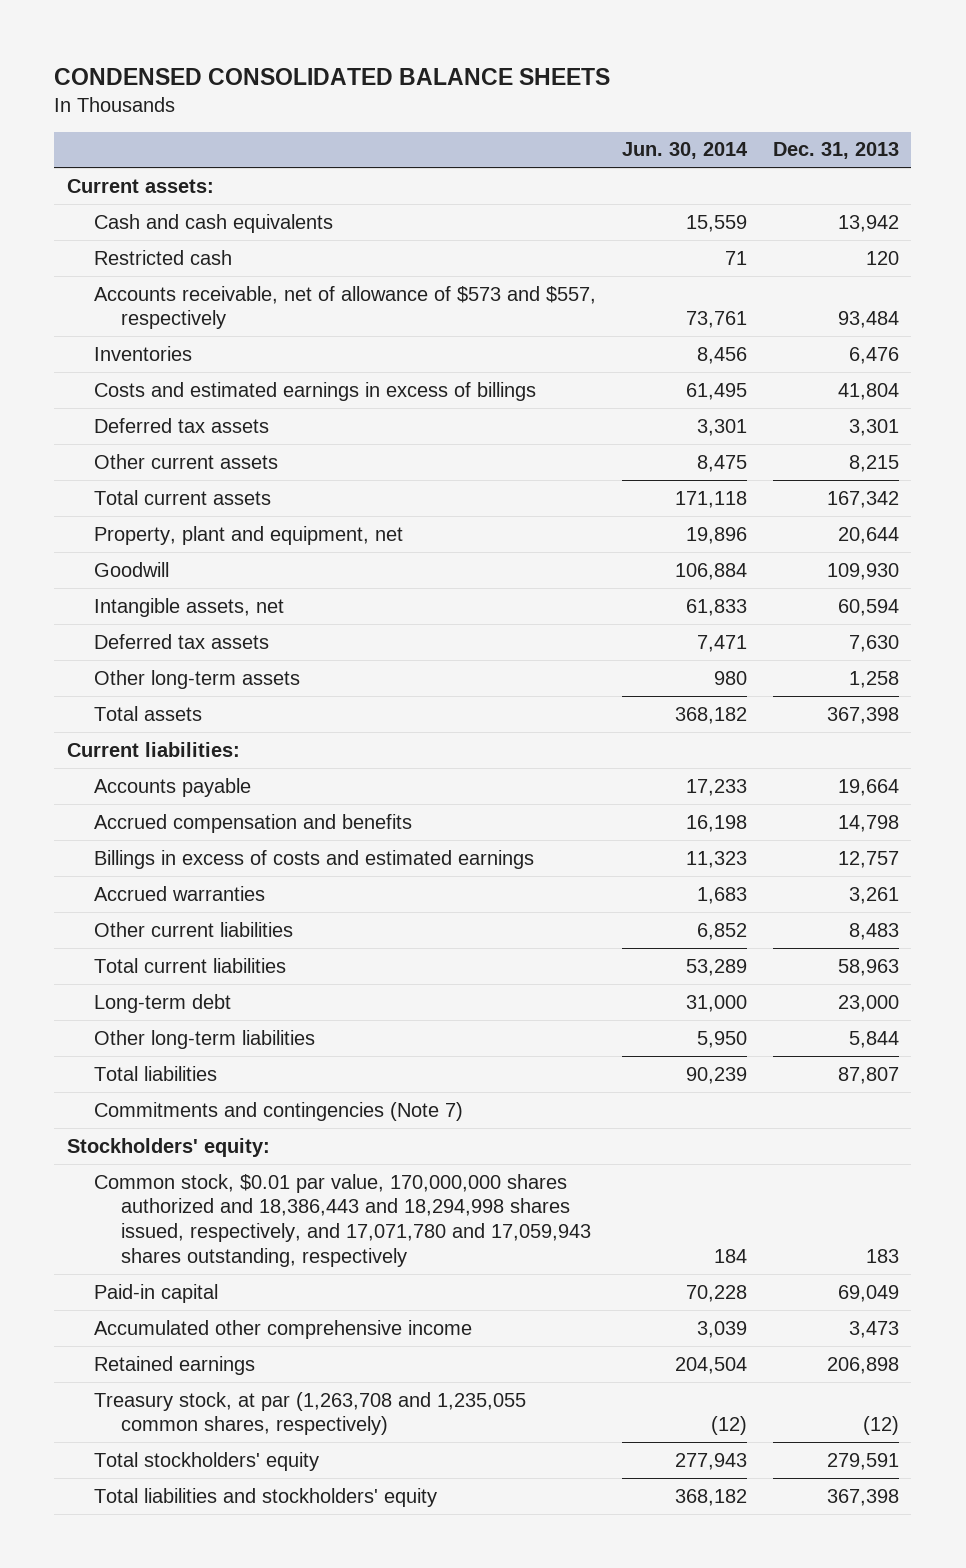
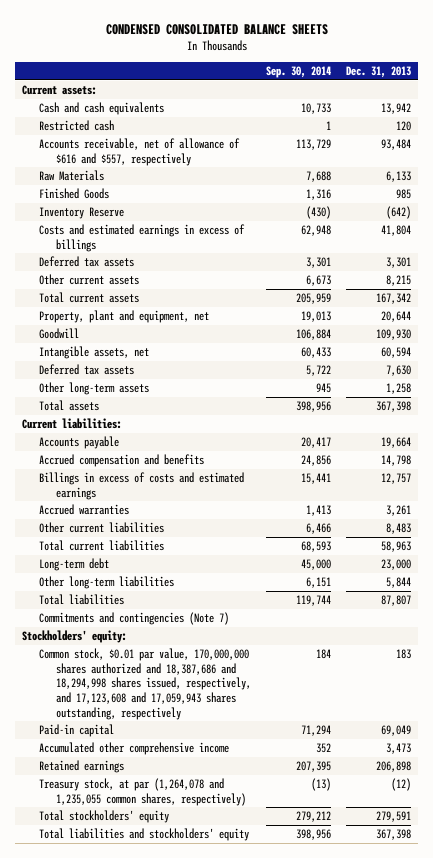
[621,142,748,160] Jun. 30, 2014 -> none
none -> [266,65,332,78] Sep. 30, 2014
[94,345,193,361] Inventories -> none
[94,285,597,330] Accounts receivable, net of allowance of $573 and $557, respectively -> [39,138,241,166] Accounts receivable, net of allowance of $616 and $557, respectively
none -> [39,170,105,182] Raw Materials
none -> [39,188,110,200] Finished Goods
none -> [39,207,125,220] Inventory Reserve
[94,1173,592,1268] Common stock, $0.01 par value, 170,000,000 shares authorized and 18,386,443 and 18,294,998 shares issued, respectively, and 17,071,780 and 17,059,943 shares outstanding, respectively -> [39,648,252,720] Common stock, $0.01 par value, 170,000,000 shares authorized and 18,387,686 and 18,294,998 shares issued, respectively, and 17,123,608 and 17,059,943 shares outstanding, respectively
[94,1391,527,1436] Treasury stock, at par (1,263,708 and 1,235,055 common shares, respectively) -> [39,778,247,806] Treasury stock, at par (1,264,078 and 1,235,055 common shares, respectively)

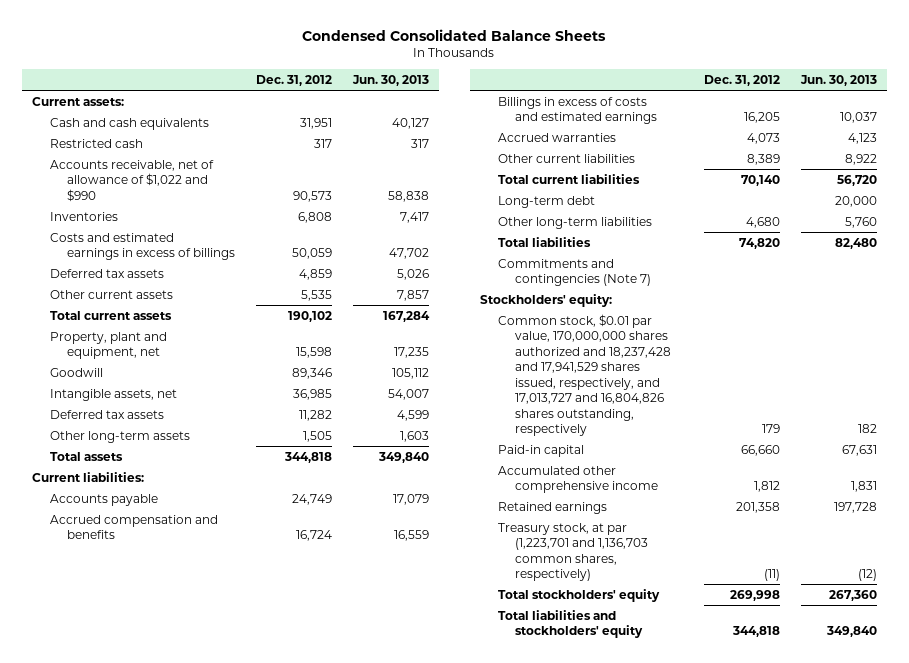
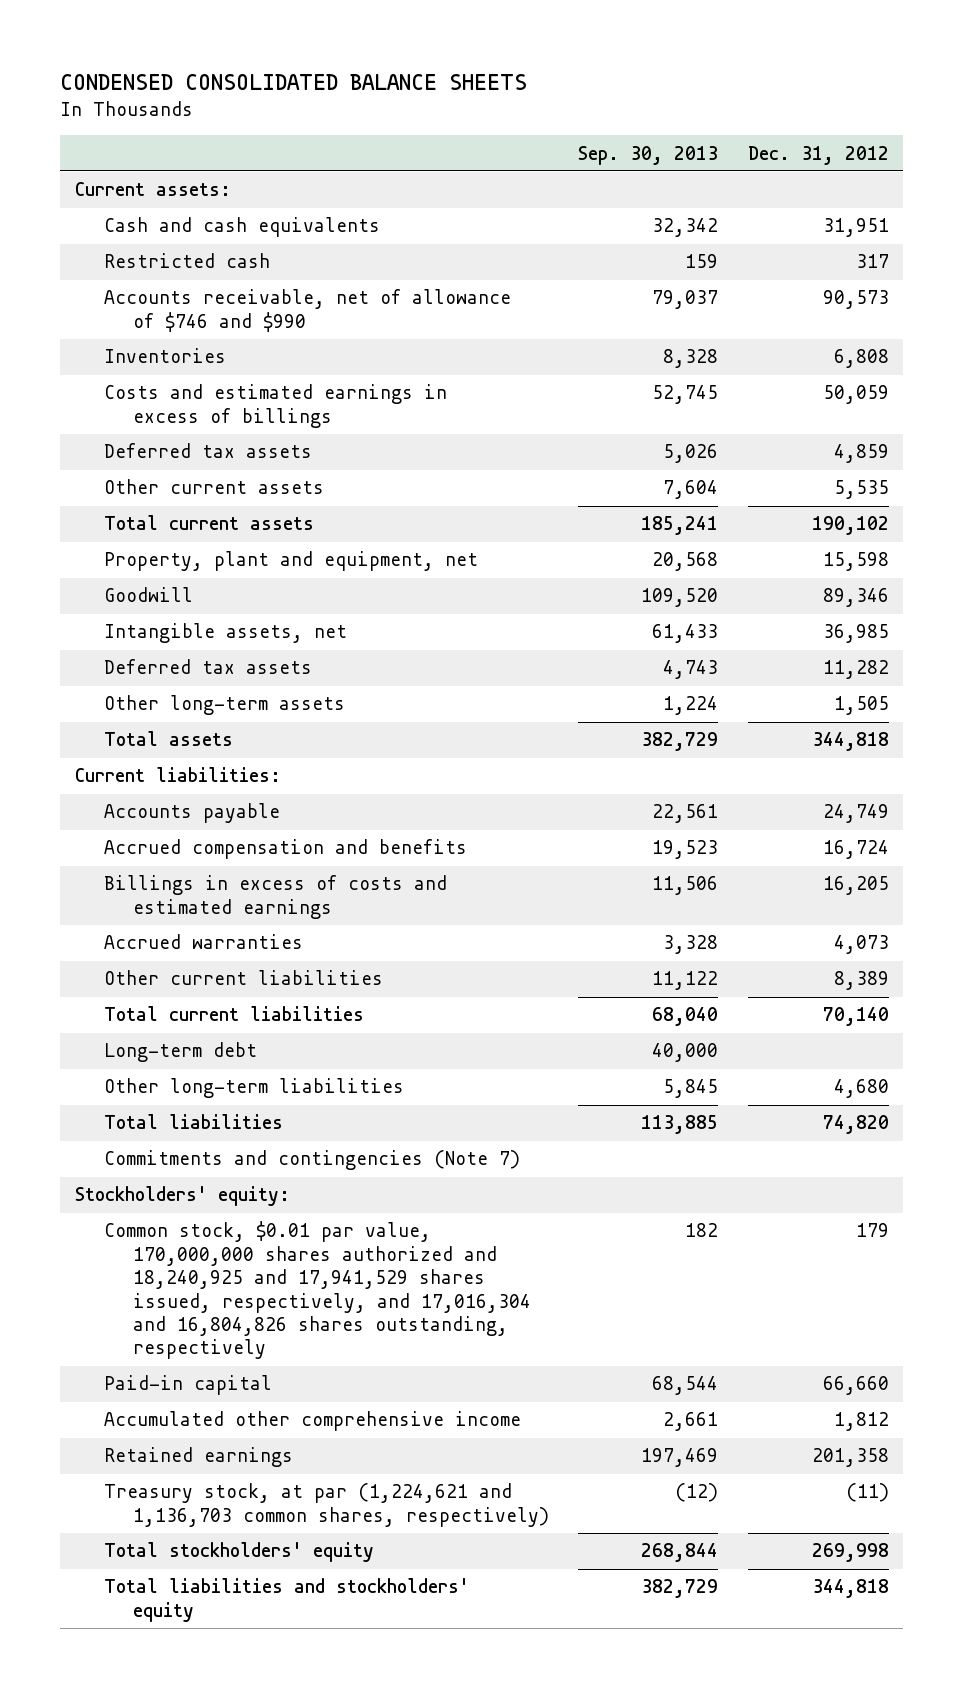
[302,28,607,41] Condensed Consolidated Balance Sheets -> [60,74,528,91] CONDENSED CONSOLIDATED BALANCE SHEETS
[351,75,429,87] Jun. 30, 2013 -> none
none -> [578,145,719,165] Sep. 30, 2013
[49,159,214,202] Accounts receivable, net of allowance of $1,022 and $990 -> [103,289,511,332] Accounts receivable, net of allowance of $746 and $990
[497,313,672,437] Common stock, $0.01 par value, 170,000,000 shares authorized and 18,237,428 and 17,941,529 shares issued, respectively, and 17,013,727 and 16,804,826 shares outstanding, respectively -> [103,1221,531,1360] Common stock, $0.01 par value, 170,000,000 shares authorized and 18,240,925 and 17,941,529 shares issued, respectively, and 17,016,304 and 16,804,826 shares outstanding, respectively
[497,522,649,582] Treasury stock, at par (1,223,701 and 1,136,703 common shares, respectively) -> [103,1483,549,1527] Treasury stock, at par (1,224,621 and 1,136,703 common shares, respectively)

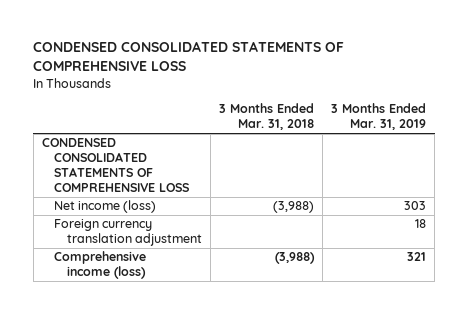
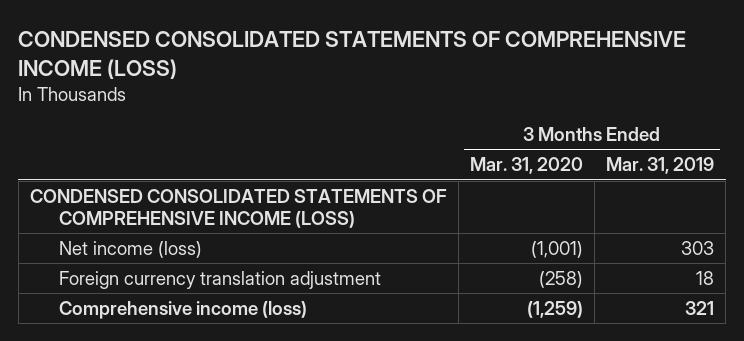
[33,41,345,72] CONDENSED CONSOLIDATED STATEMENTS OF COMPREHENSIVE LOSS -> [18,31,687,79] CONDENSED CONSOLIDATED STATEMENTS OF COMPREHENSIVE INCOME (LOSS)
[218,103,314,131] 3 Months Ended Mar. 31, 2018 -> none
none -> [469,157,583,175] Mar. 31, 2020
[41,138,190,193] CONDENSED CONSOLIDATED STATEMENTS OF COMPREHENSIVE LOSS -> [29,188,447,228] CONDENSED CONSOLIDATED STATEMENTS OF COMPREHENSIVE INCOME (LOSS)

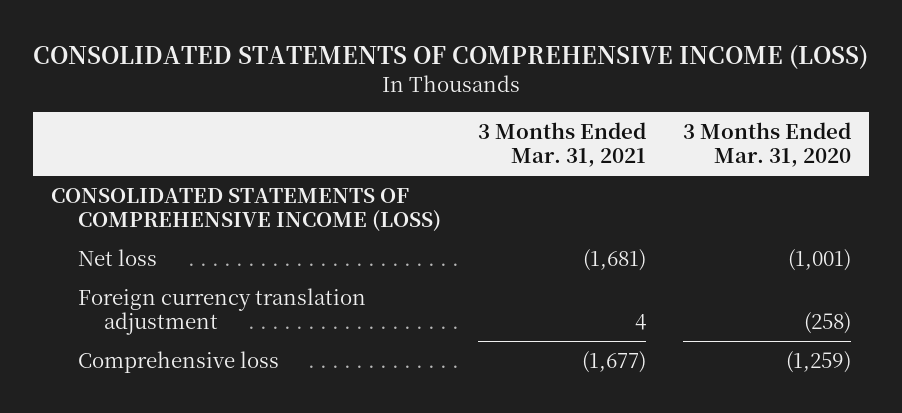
[18,31,687,79] CONDENSED CONSOLIDATED STATEMENTS OF COMPREHENSIVE INCOME (LOSS) -> [32,44,868,70] CONSOLIDATED STATEMENTS OF COMPREHENSIVE INCOME (LOSS)
[606,157,715,175] Mar. 31, 2019 -> none
none -> [477,122,646,168] 3 Months Ended Mar. 31, 2021
[29,188,447,228] CONDENSED CONSOLIDATED STATEMENTS OF COMPREHENSIVE INCOME (LOSS) -> [51,187,441,233] CONSOLIDATED STATEMENTS OF COMPREHENSIVE INCOME (LOSS)
[58,240,202,258] Net income (loss) -> [77,248,157,266] Net loss
[58,300,307,319] Comprehensive income (loss) -> [77,350,279,373] Comprehensive loss

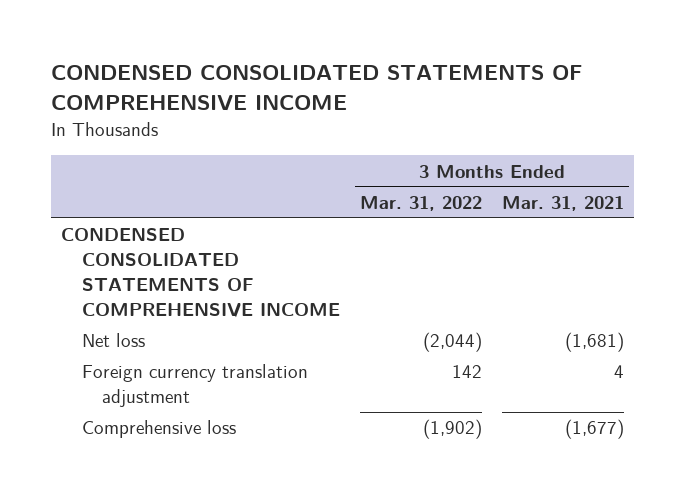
[32,44,868,70] CONSOLIDATED STATEMENTS OF COMPREHENSIVE INCOME (LOSS) -> [50,65,582,112] CONDENSED CONSOLIDATED STATEMENTS OF COMPREHENSIVE INCOME
[682,122,851,168] 3 Months Ended Mar. 31, 2020 -> none
none -> [359,196,482,212] Mar. 31, 2022
[51,187,441,233] CONSOLIDATED STATEMENTS OF COMPREHENSIVE INCOME (LOSS) -> [60,228,340,319] CONDENSED CONSOLIDATED STATEMENTS OF COMPREHENSIVE INCOME

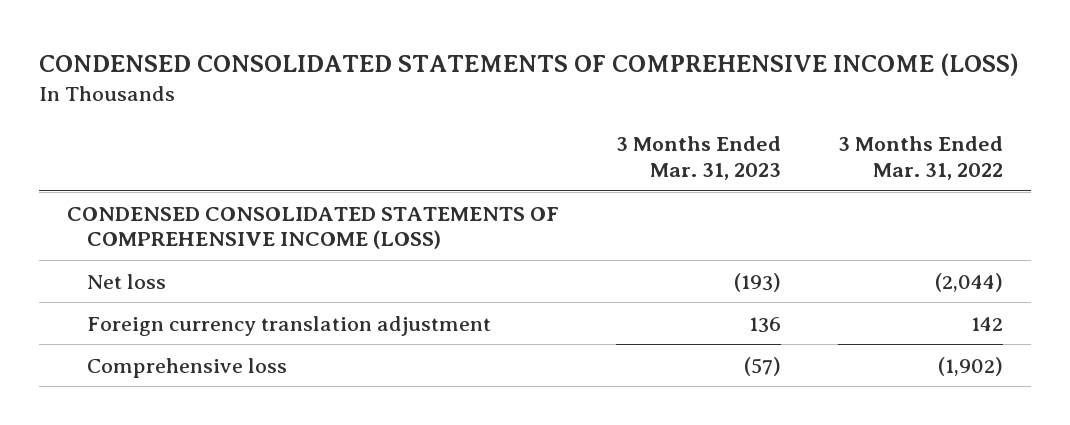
[50,65,582,112] CONDENSED CONSOLIDATED STATEMENTS OF COMPREHENSIVE INCOME -> [38,53,1019,77] CONDENSED CONSOLIDATED STATEMENTS OF COMPREHENSIVE INCOME (LOSS)
[501,196,624,212] Mar. 31, 2021 -> none
none -> [616,136,782,181] 3 Months Ended Mar. 31, 2023
[60,228,340,319] CONDENSED CONSOLIDATED STATEMENTS OF COMPREHENSIVE INCOME -> [67,206,560,250] CONDENSED CONSOLIDATED STATEMENTS OF COMPREHENSIVE INCOME (LOSS)

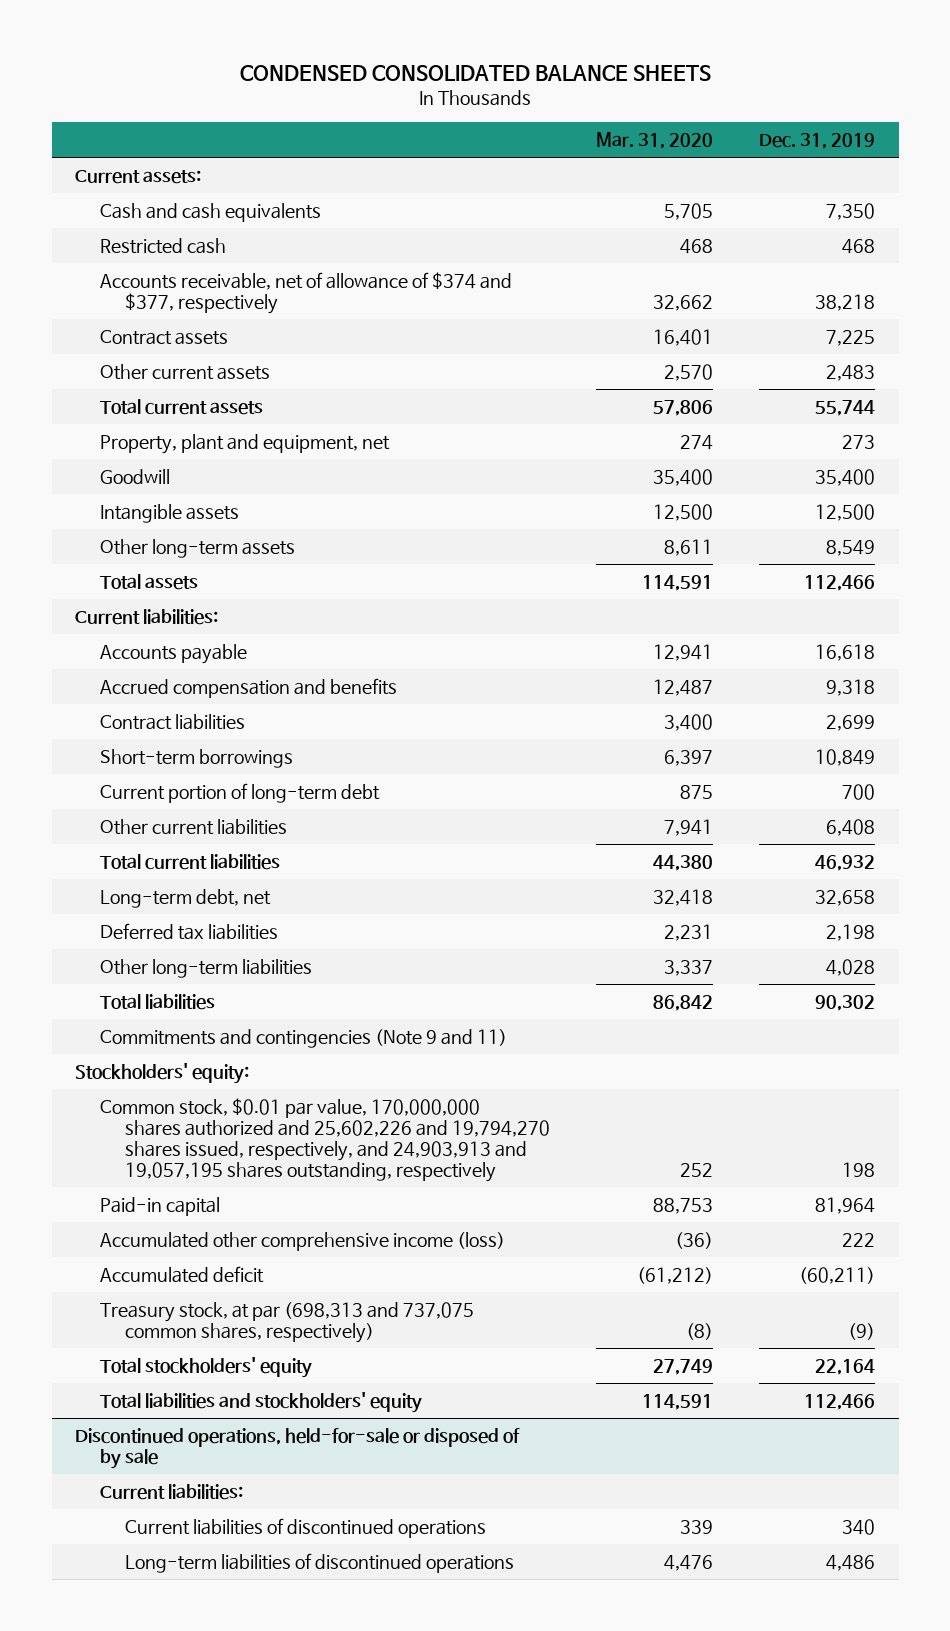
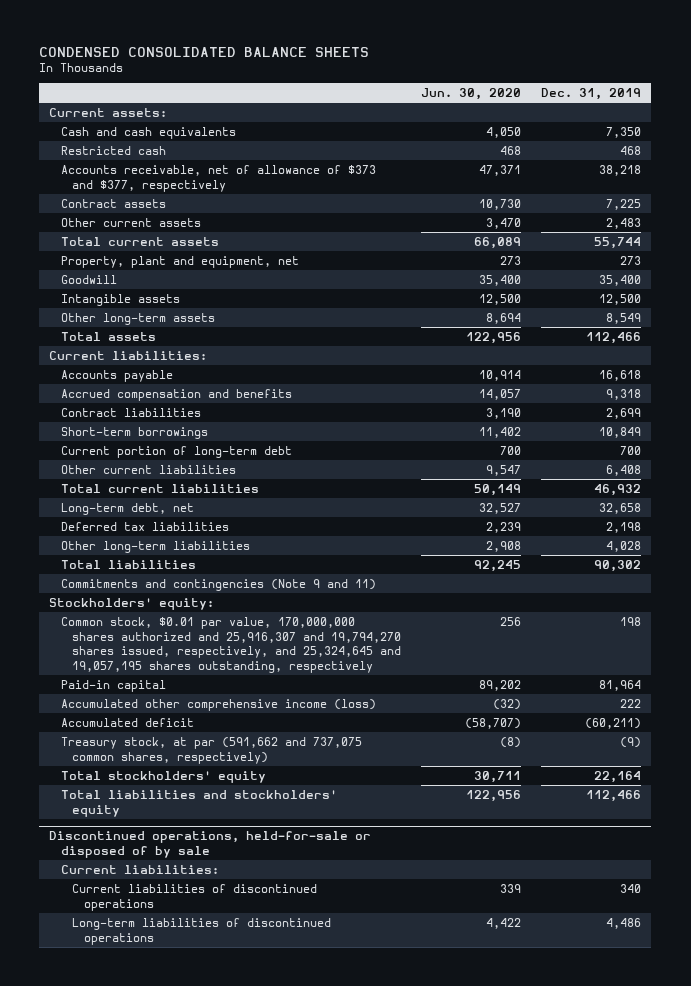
[596,132,714,150] Mar. 31, 2020 -> none
none -> [421,88,522,101] Jun. 30, 2020
[100,272,513,314] Accounts receivable, net of allowance of $374 and $377, respectively -> [60,164,376,192] Accounts receivable, net of allowance of $373 and $377, respectively
[100,1098,551,1182] Common stock, $0.01 par value, 170,000,000 shares authorized and 25,602,226 and 19,794,270 shares issued, respectively, and 24,903,913 and 19,057,195 shares outstanding, respectively -> [60,616,402,673] Common stock, $0.01 par value, 170,000,000 shares authorized and 25,916,307 and 19,794,270 shares issued, respectively, and 25,324,645 and 19,057,195 shares outstanding, respectively
[100,1302,475,1343] Treasury stock, at par (698,313 and 737,075 common shares, respectively) -> [60,736,362,764] Treasury stock, at par (591,662 and 737,075 common shares, respectively)

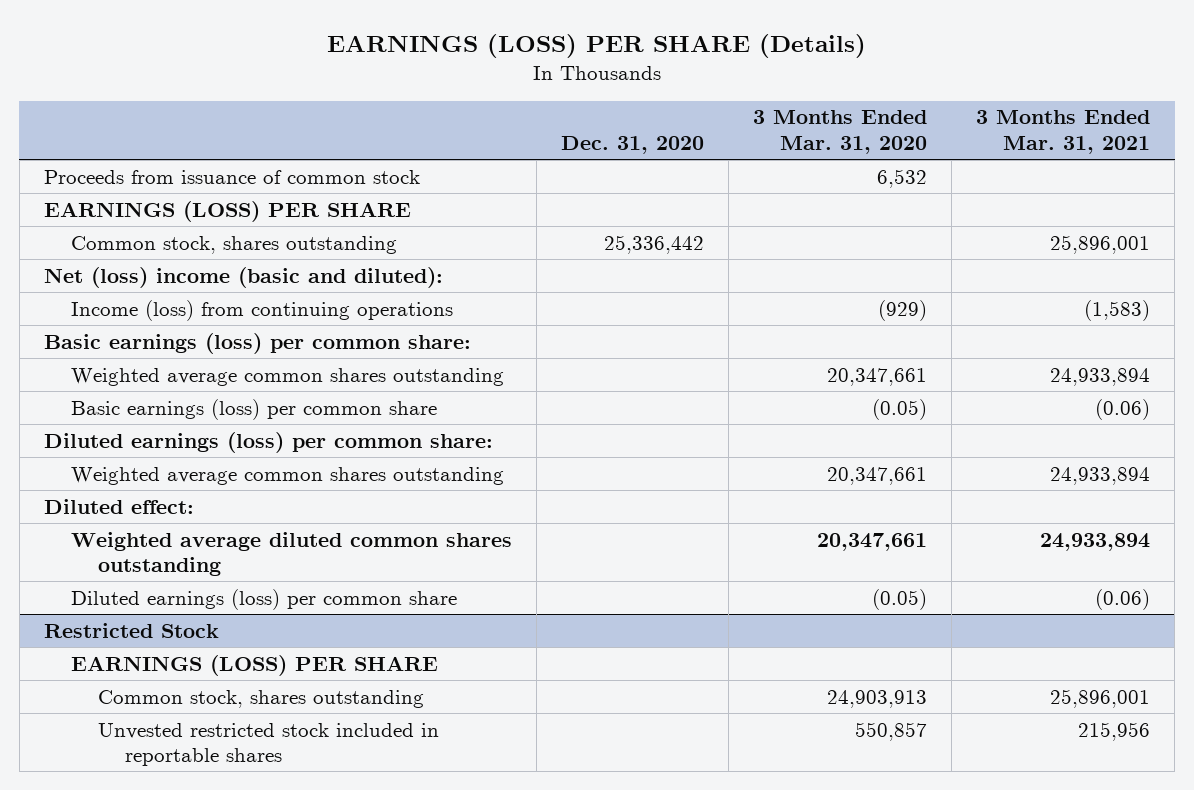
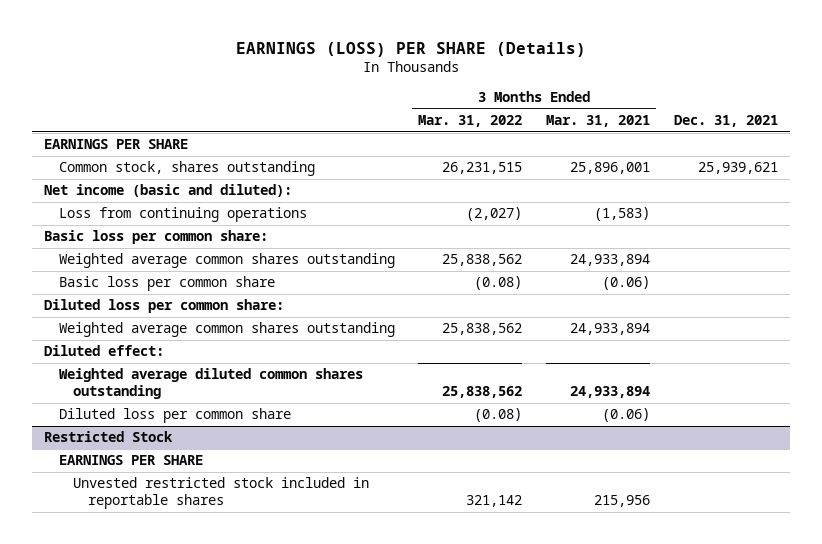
[561,135,705,154] Dec. 31, 2020 -> none
[753,110,928,154] 3 Months Ended Mar. 31, 2020 -> none
none -> [418,115,523,128] Mar. 31, 2022
none -> [673,115,778,128] Dec. 31, 2021
[43,169,420,184] Proceeds from issuance of common stock -> none
[43,200,411,222] EARNINGS (LOSS) PER SHARE -> [43,139,188,150] EARNINGS PER SHARE
[43,266,443,288] Net (loss) income (basic and diluted): -> [43,184,292,198] Net income (basic and diluted):
[71,299,454,321] Income (loss) from continuing operations -> [58,207,307,223] Loss from continuing operations
[43,332,471,354] Basic earnings (loss) per common share: -> [43,230,268,245] Basic loss per common share:
[71,398,438,420] Basic earnings (loss) per common share -> [58,276,275,292] Basic loss per common share
[43,431,493,453] Diluted earnings (loss) per common share: -> [43,299,284,314] Diluted loss per common share:
[71,588,458,610] Diluted earnings (loss) per common share -> [58,408,291,424] Diluted loss per common share
[98,689,425,708] Common stock, shares outstanding -> none
[71,654,439,676] EARNINGS (LOSS) PER SHARE -> [58,455,203,466] EARNINGS PER SHARE

